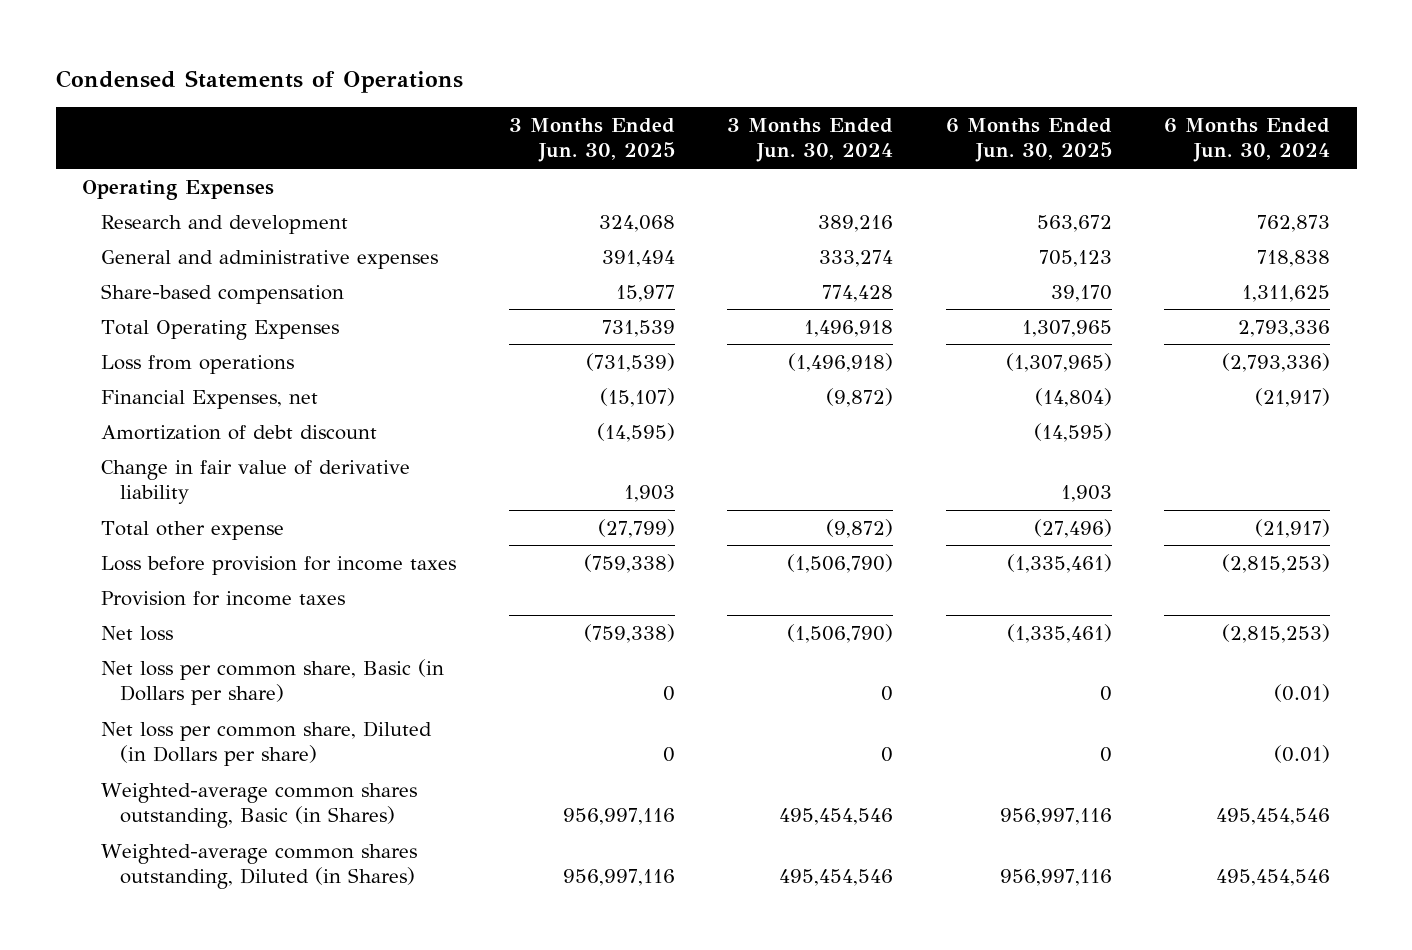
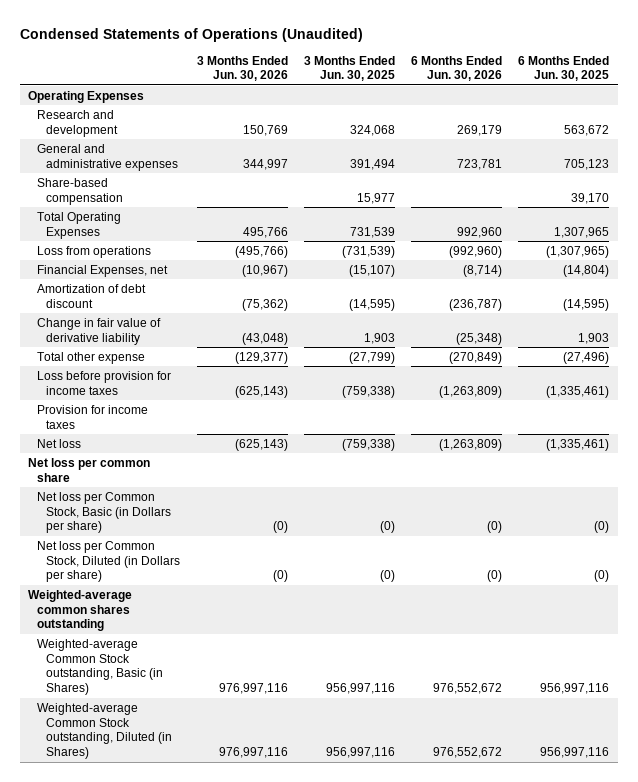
[55,70,463,94] Condensed Statements of Operations -> [20,27,364,42] Condensed Statements of Operations (Unaudited)
[727,118,894,163] 3 Months Ended Jun. 30, 2024 -> none
[1164,118,1331,163] 6 Months Ended Jun. 30, 2024 -> none
none -> [196,55,288,82] 3 Months Ended Jun. 30, 2026
none -> [411,55,503,82] 6 Months Ended Jun. 30, 2026
none -> [28,457,151,482] Net loss per common share
[100,658,444,705] Net loss per common share, Basic (in Dollars per share) -> [37,491,172,534] Net loss per Common Stock, Basic (in Dollars per share)
[662,685,675,701] 0 -> [379,521,395,534] (0)
[1099,685,1112,701] 0 -> [594,521,610,534] (0)
[100,720,432,766] Net loss per common share, Diluted (in Dollars per share) -> [37,540,181,583] Net loss per Common Stock, Diluted (in Dollars per share)
[662,746,675,762] 0 -> [379,570,395,583] (0)
[1099,746,1112,762] 0 -> [594,570,610,583] (0)
none -> [28,589,133,632] Weighted-average common shares outstanding
[100,782,417,828] Weighted-average common shares outstanding, Basic (in Shares) -> [37,638,164,695] Weighted-average Common Stock outstanding, Basic (in Shares)
[100,843,417,889] Weighted-average common shares outstanding, Diluted (in Shares) -> [37,702,173,759] Weighted-average Common Stock outstanding, Diluted (in Shares)

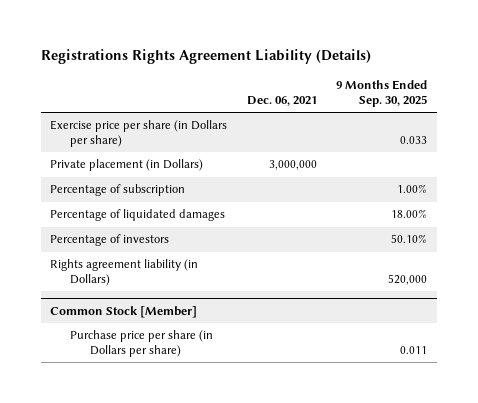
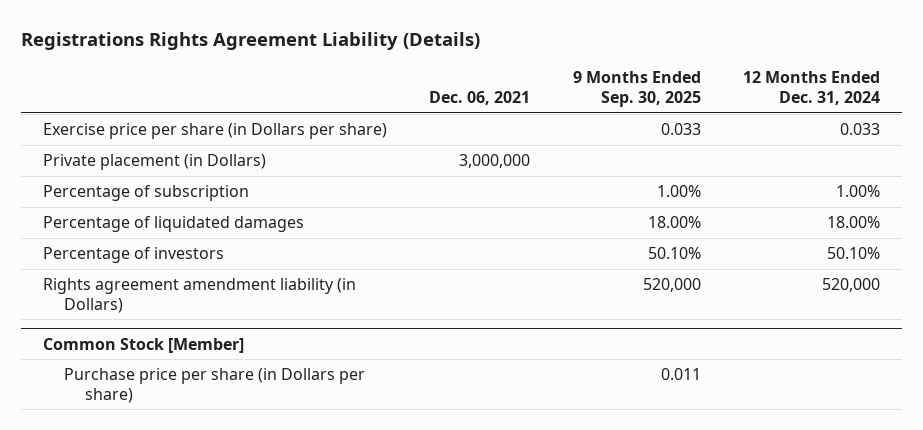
none -> [743,71,881,106] 12 Months Ended Dec. 31, 2024
[50,259,199,286] Rights agreement liability (in Dollars) -> [42,278,356,313] Rights agreement amendment liability (in Dollars)

